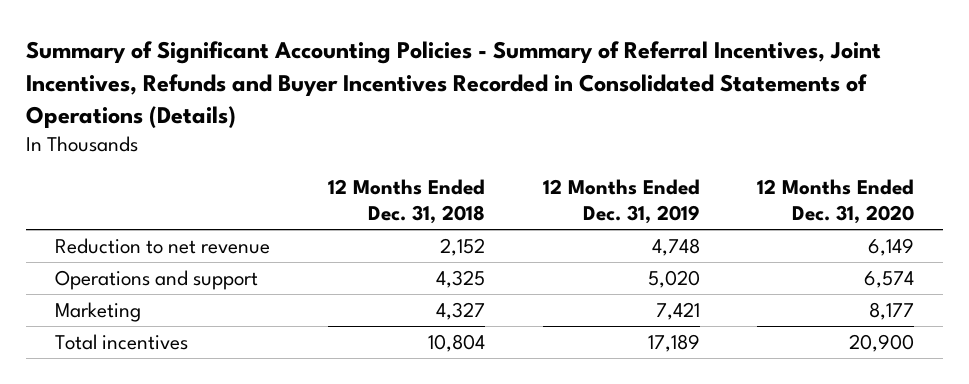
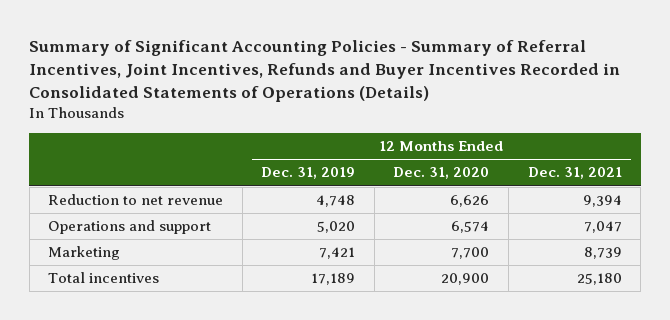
[327,179,485,225] 12 Months Ended Dec. 31, 2018 -> none
none -> [527,167,622,180] Dec. 31, 2021
[868,237,915,256] 6,149 -> [450,195,490,208] 6,626
[869,301,915,320] 8,177 -> [451,247,490,260] 7,700

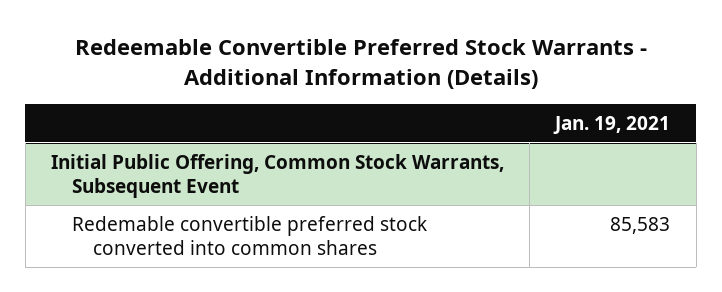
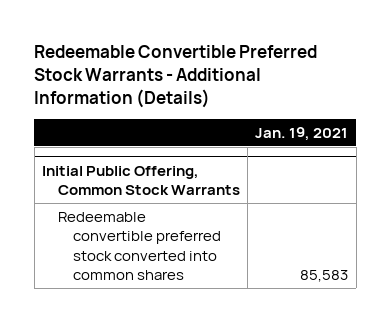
[51,153,505,198] Initial Public Offering, Common Stock Warrants, Subsequent Event -> [42,165,240,196] Initial Public Offering, Common Stock Warrants
[71,215,427,255] Redemable convertible preferred stock converted into common shares -> [57,211,221,281] Redeemable convertible preferred stock converted into common shares

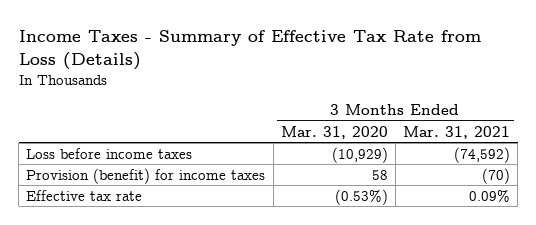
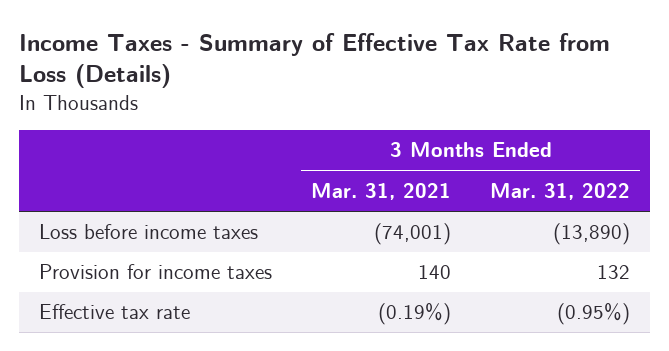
[280,125,388,139] Mar. 31, 2020 -> none
none -> [490,182,631,200] Mar. 31, 2022
[454,146,511,163] (74,592) -> [374,223,452,246] (74,001)
[26,167,266,184] Provision (benefit) for income taxes -> [39,264,273,280] Provision for income taxes
[482,167,511,184] (70) -> [418,265,452,280] 140
[469,188,511,202] 0.09% -> [378,303,452,326] (0.19%)

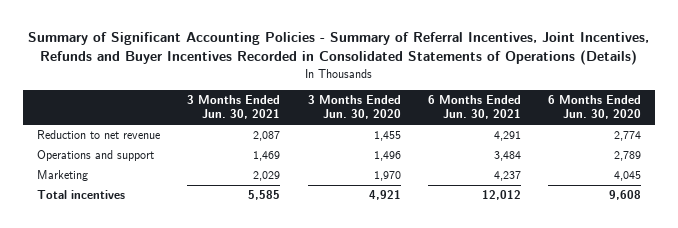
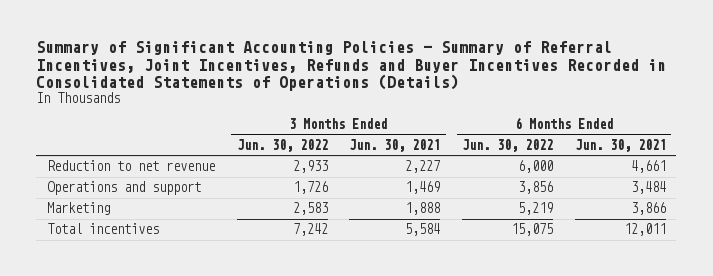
[307,95,401,120] 3 Months Ended Jun. 30, 2020 -> none
[548,95,642,120] 6 Months Ended Jun. 30, 2020 -> none
none -> [236,139,328,153] Jun. 30, 2022
none -> [461,139,553,153] Jun. 30, 2022
[253,131,281,142] 2,087 -> [405,160,441,174] 2,227
[493,131,521,142] 4,291 -> [630,160,666,174] 4,661
[253,171,281,182] 2,029 -> [405,202,441,216] 1,888
[493,171,521,182] 4,237 -> [630,202,666,216] 3,866
[248,190,281,201] 5,585 -> [405,223,441,237] 5,584
[481,190,521,201] 12,012 -> [623,223,666,237] 12,011

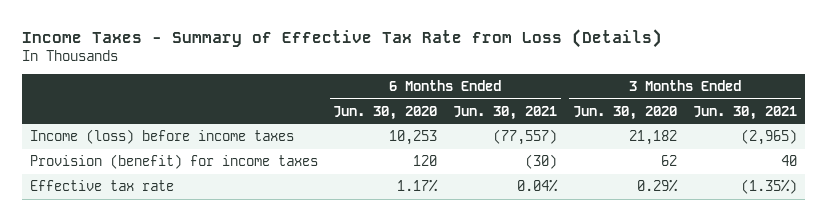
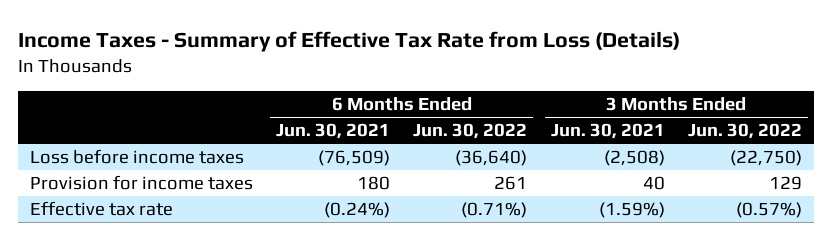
[333,105,438,120] Jun. 30, 2020 -> none
[572,105,677,120] Jun. 30, 2020 -> none
none -> [413,123,528,140] Jun. 30, 2022
none -> [688,123,803,140] Jun. 30, 2022
[29,128,294,144] Income (loss) before income taxes -> [29,149,244,165] Loss before income taxes
[493,128,558,145] (77,557) -> [318,150,391,167] (76,509)
[740,128,797,145] (2,965) -> [603,150,665,167] (2,508)
[29,153,318,169] Provision (benefit) for income taxes -> [29,175,253,191] Provision for income taxes
[525,153,558,169] (30) -> [357,176,391,191] 180
[517,178,559,192] 0.04% -> [324,202,391,219] (0.24%)
[740,178,797,194] (1.35%) -> [598,202,665,219] (1.59%)

